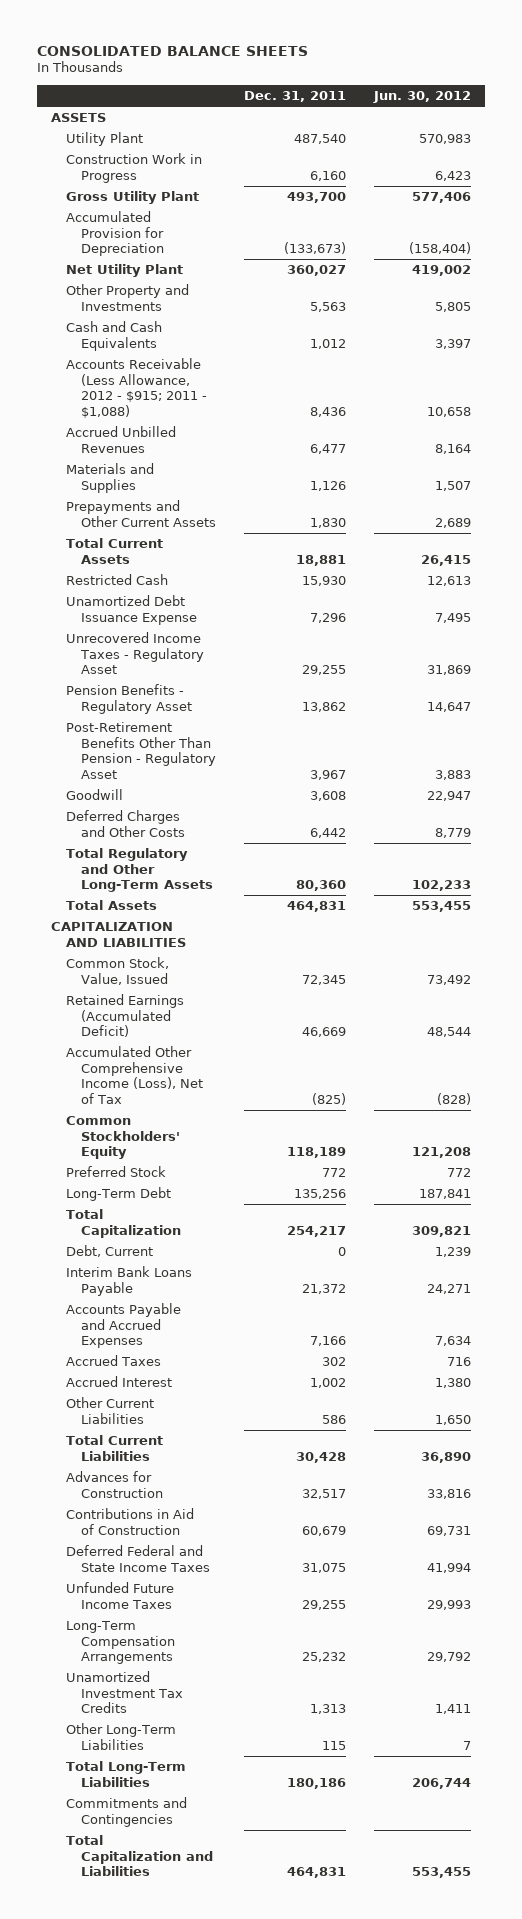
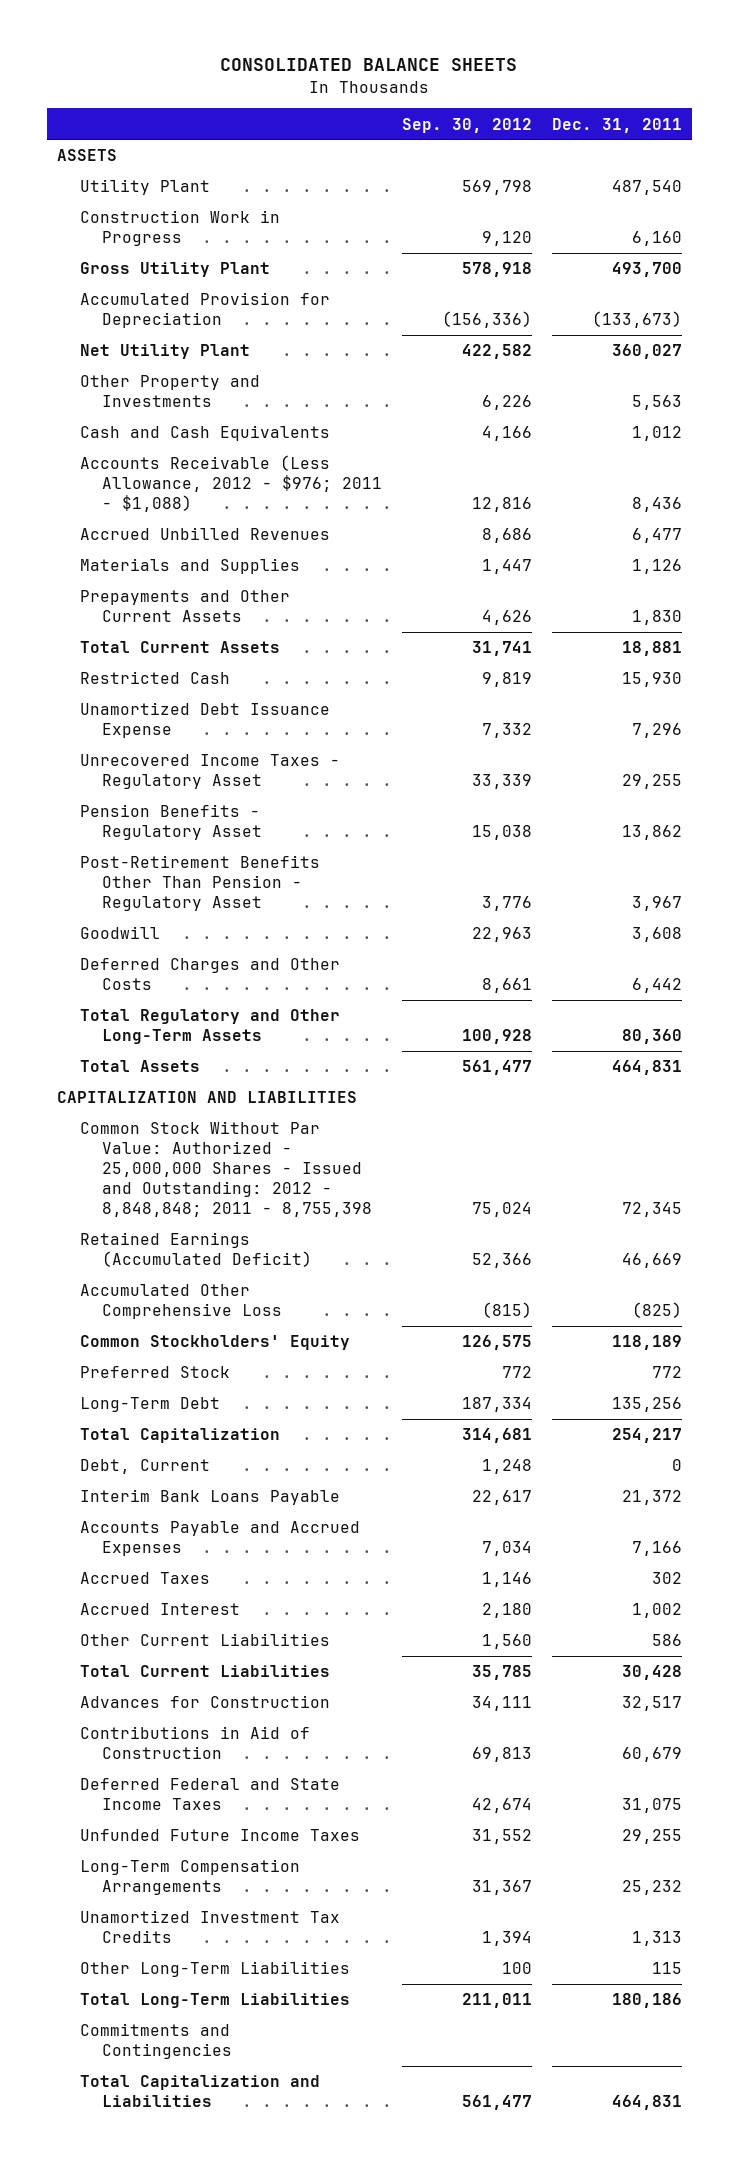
[373,90,472,103] Jun. 30, 2012 -> none
none -> [402,117,533,133] Sep. 30, 2012
[65,358,208,418] Accounts Receivable (Less Allowance, 2012 - $915; 2011 - $1,088) -> [79,455,383,513] Accounts Receivable (Less Allowance, 2012 - $976; 2011 - $1,088)
[65,957,169,985] Common Stock, Value, Issued -> [79,1121,373,1217] Common Stock Without Par Value: Authorized - 25,000,000 Shares - Issued and Outstanding: 2012 - 8,848,848; 2011 - 8,755,398
[65,1046,204,1104] Accumulated Other Comprehensive Income (Loss), Net of Tax -> [79,1284,283,1320] Accumulated Other Comprehensive Loss

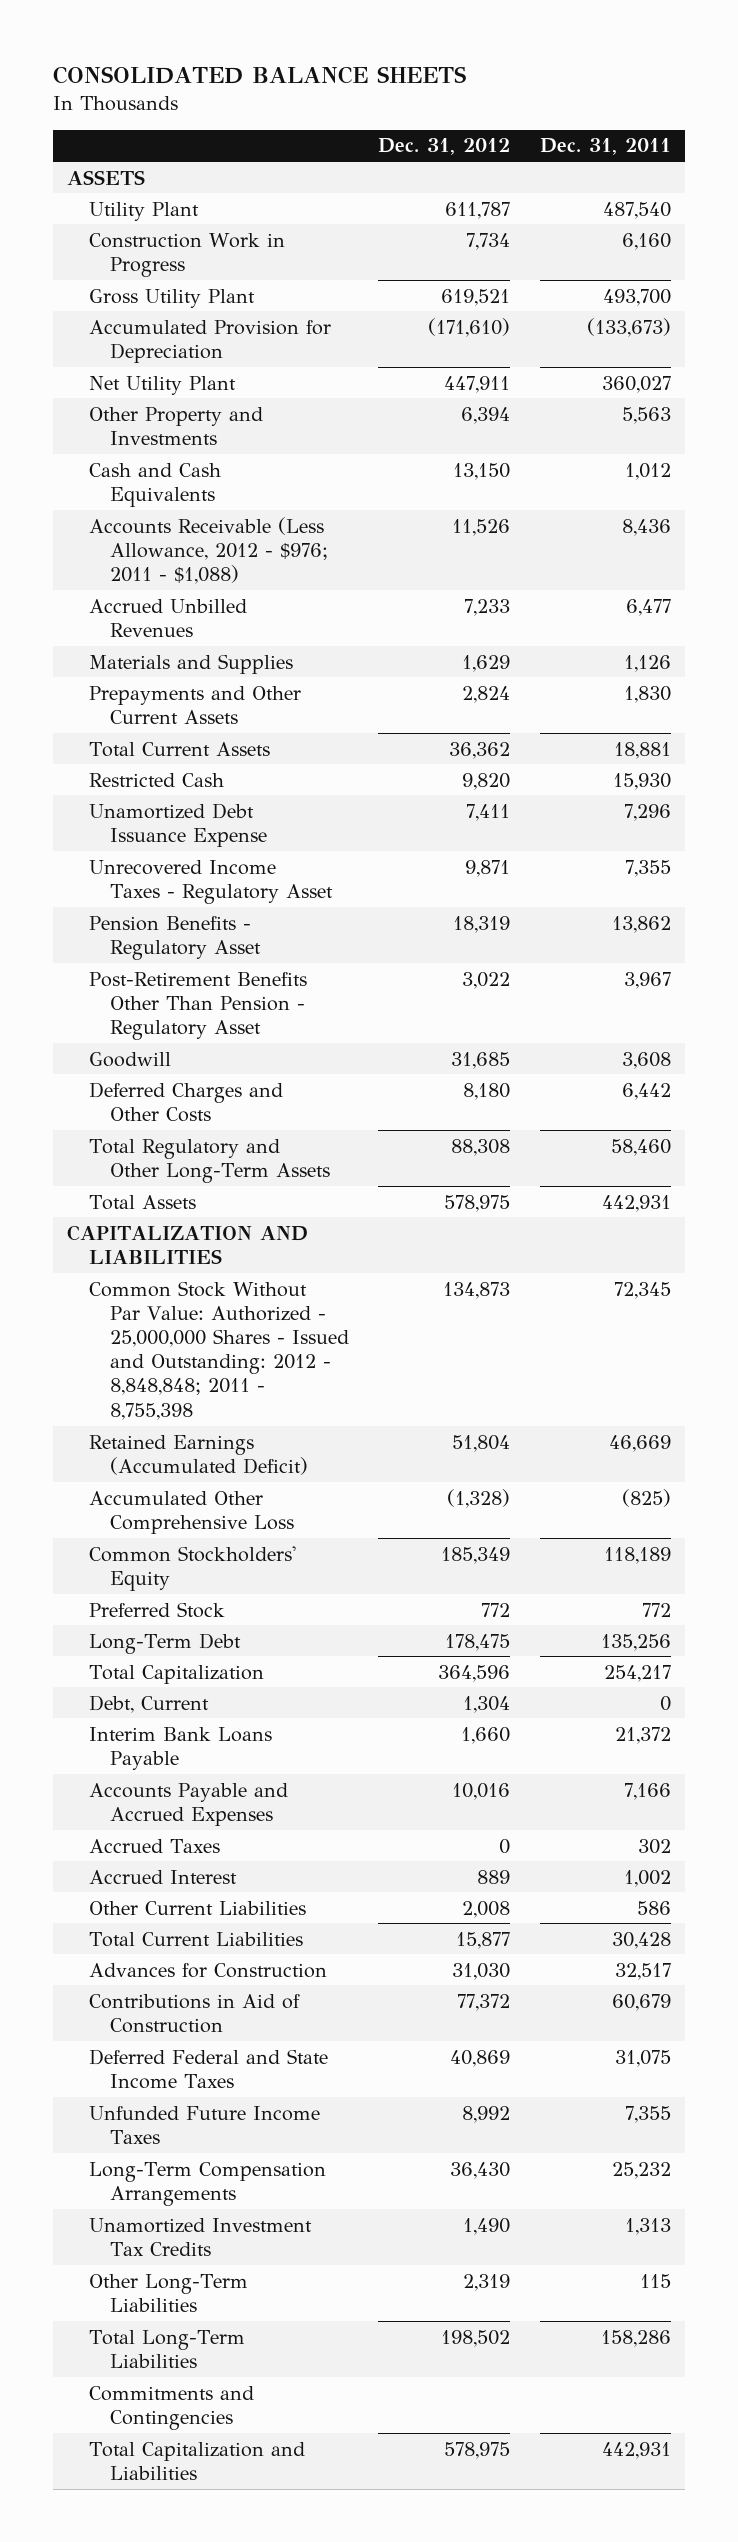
[402,117,533,133] Sep. 30, 2012 -> none
none -> [378,138,511,156] Dec. 31, 2012
[621,774,682,790] 29,255 -> [624,859,671,877] 7,355
[621,1029,682,1045] 80,360 -> [610,1138,671,1156] 58,460
[611,1060,682,1076] 464,831 -> [601,1194,671,1212] 442,931
[621,1829,682,1845] 29,255 -> [624,2105,671,2123] 7,355
[611,1993,682,2009] 180,186 -> [600,2329,671,2347] 158,286
[611,2095,682,2111] 464,831 -> [601,2441,671,2459] 442,931

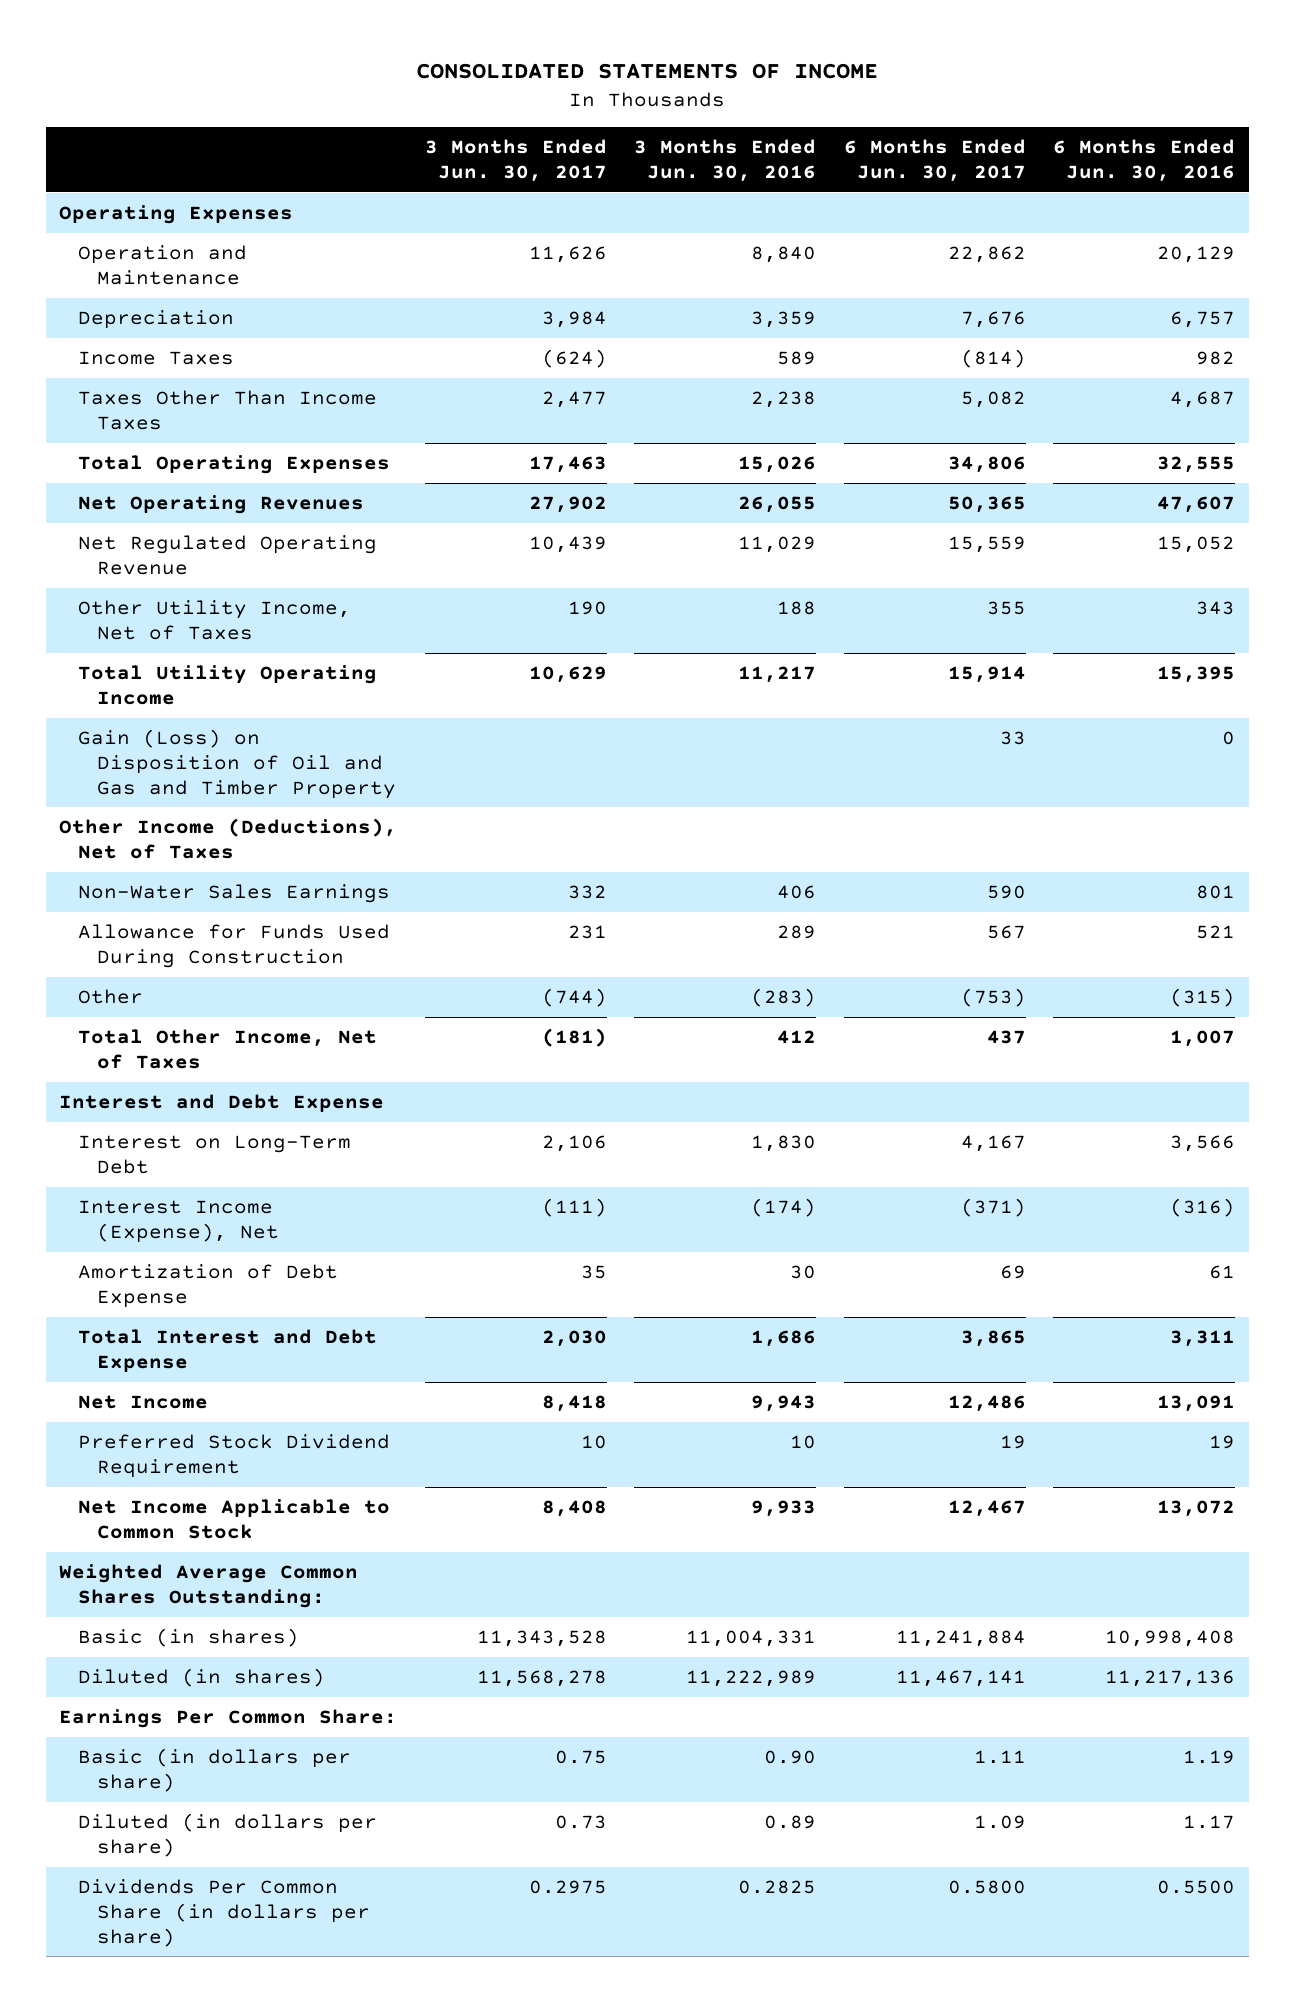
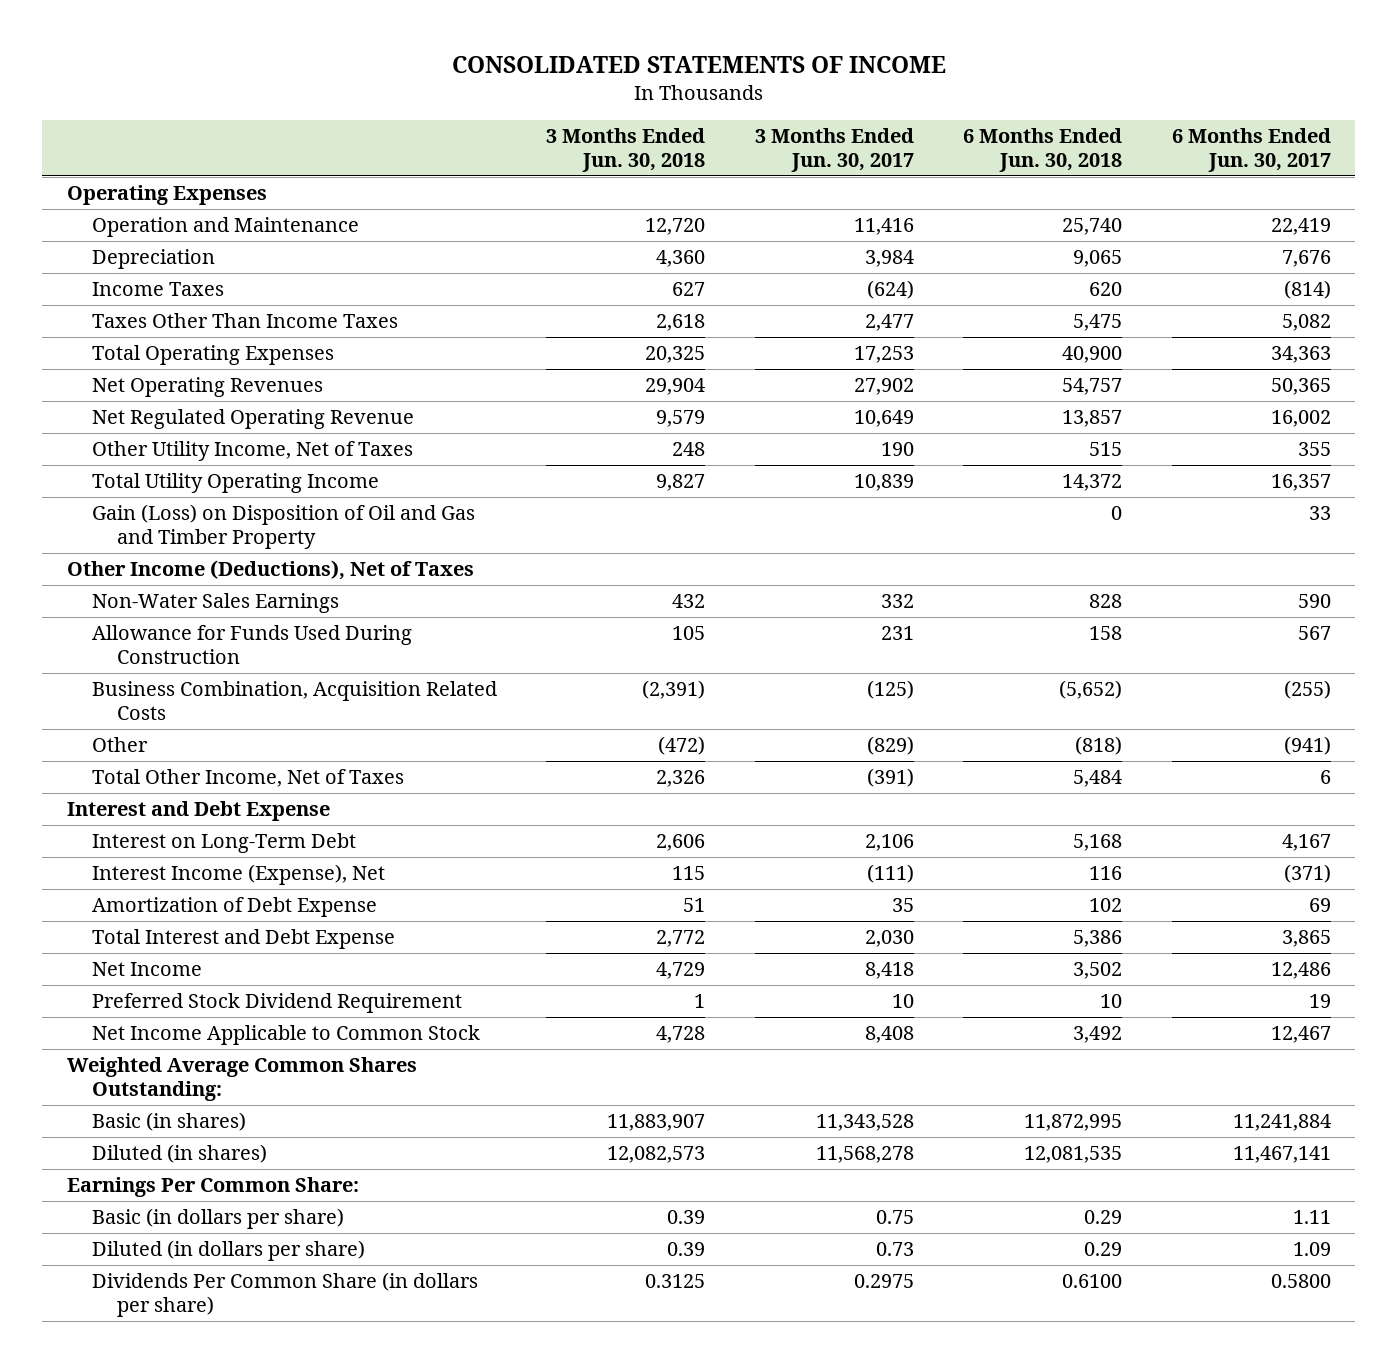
[634,139,817,182] 3 Months Ended Jun. 30, 2016 -> none
[1052,139,1235,182] 6 Months Ended Jun. 30, 2016 -> none
none -> [546,127,706,172] 3 Months Ended Jun. 30, 2018
none -> [963,127,1123,172] 6 Months Ended Jun. 30, 2018
[528,246,607,264] 11,626 -> [853,218,914,236] 11,416
[947,246,1026,264] 22,862 -> [1270,218,1331,236] 22,419
[528,456,607,474] 17,463 -> [853,346,914,364] 17,253
[947,456,1026,474] 34,806 -> [1270,346,1331,364] 34,363
[528,536,607,554] 10,439 -> [853,410,914,428] 10,649
[947,536,1026,554] 15,559 -> [1270,410,1331,428] 16,002
[528,666,607,684] 10,629 -> [853,474,914,492] 10,839
[947,666,1026,684] 15,914 -> [1270,474,1331,492] 16,357
none -> [91,681,497,720] Business Combination, Acquisition Related Costs
[541,988,607,1008] (744) -> [866,736,914,756] (829)
[960,988,1026,1008] (753) -> [1283,736,1331,756] (941)
[541,1028,607,1048] (181) -> [866,768,914,788] (391)
[986,1030,1026,1045] 437 -> [1319,770,1331,785] 6

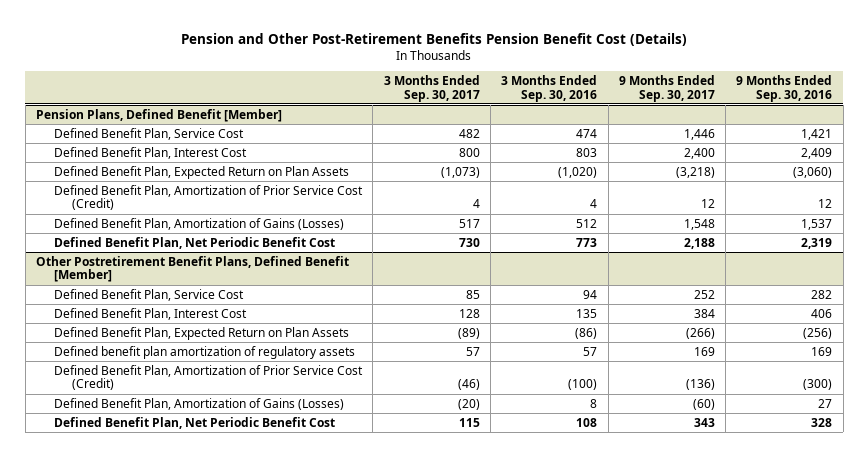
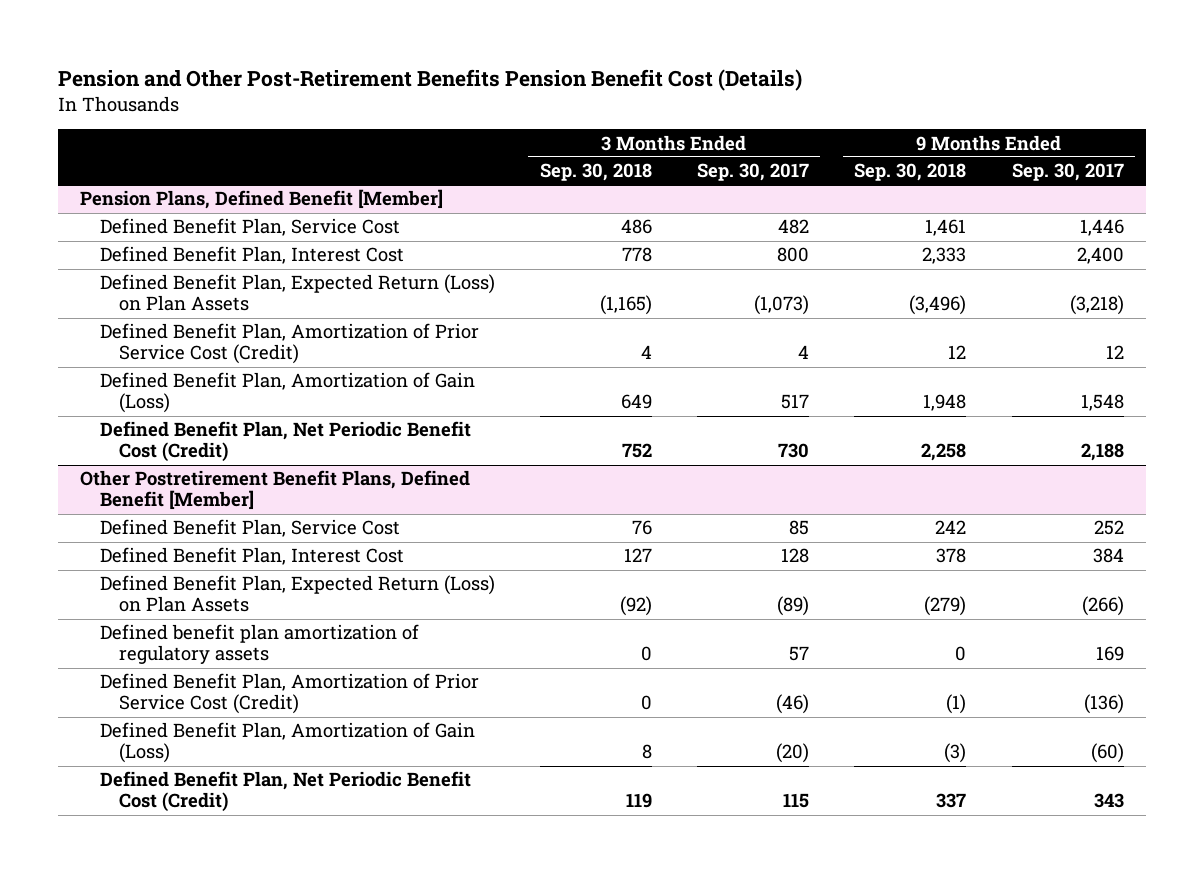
[501,74,598,102] 3 Months Ended Sep. 30, 2016 -> none
[736,74,833,102] 9 Months Ended Sep. 30, 2016 -> none
none -> [539,163,652,182] Sep. 30, 2018
none -> [854,163,967,182] Sep. 30, 2018
[54,165,350,179] Defined Benefit Plan, Expected Return on Plan Assets -> [99,274,495,312] Defined Benefit Plan, Expected Return (Loss) on Plan Assets
[54,217,345,230] Defined Benefit Plan, Amortization of Gains (Losses) -> [99,372,475,414] Defined Benefit Plan, Amortization of Gain (Loss)
[54,236,336,249] Defined Benefit Plan, Net Periodic Benefit Cost -> [99,421,471,463] Defined Benefit Plan, Net Periodic Benefit Cost (Credit)
[54,326,350,340] Defined Benefit Plan, Expected Return on Plan Assets -> [99,575,495,613] Defined Benefit Plan, Expected Return (Loss) on Plan Assets
[54,397,345,410] Defined Benefit Plan, Amortization of Gains (Losses) -> [99,722,475,764] Defined Benefit Plan, Amortization of Gain (Loss)
[54,416,336,429] Defined Benefit Plan, Net Periodic Benefit Cost -> [99,771,471,813] Defined Benefit Plan, Net Periodic Benefit Cost (Credit)

